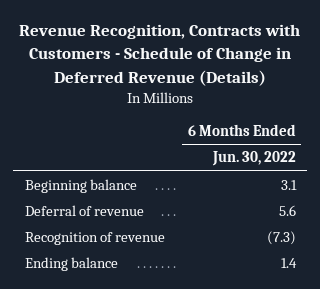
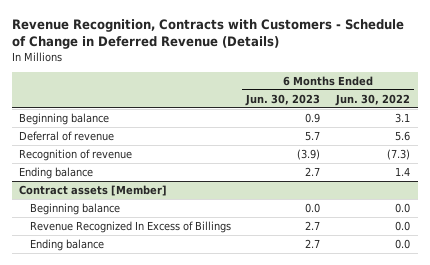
none -> [245,93,321,106] Jun. 30, 2023
none -> [19,185,168,197] Contract assets [Member]
none -> [29,203,120,216] Beginning balance
none -> [29,221,231,234] Revenue Recognized In Excess of Billings
none -> [29,239,104,252] Ending balance

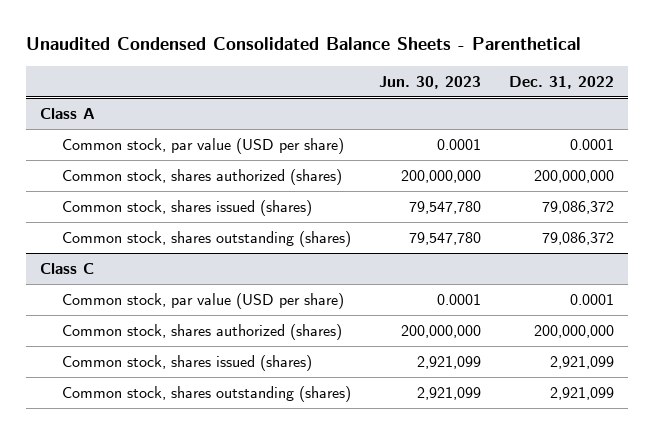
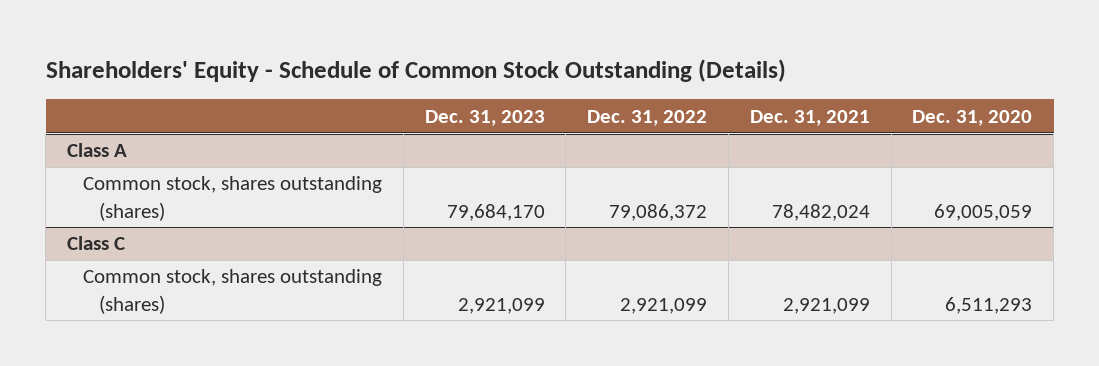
[26,37,582,51] Unaudited Condensed Consolidated Balance Sheets - Parenthetical -> [45,59,786,83] Shareholders' Equity - Schedule of Common Stock Outstanding (Details)
[379,75,482,89] Jun. 30, 2023 -> none
none -> [424,109,545,126] Dec. 31, 2023
none -> [749,109,870,126] Dec. 31, 2021
none -> [912,109,1033,126] Dec. 31, 2020
[62,137,345,154] Common stock, par value (USD per share) -> none
[62,168,343,185] Common stock, shares authorized (shares) -> none
[62,199,313,216] Common stock, shares issued (shares) -> none
[62,292,345,309] Common stock, par value (USD per share) -> none
[62,323,343,340] Common stock, shares authorized (shares) -> none
[62,354,313,371] Common stock, shares issued (shares) -> none

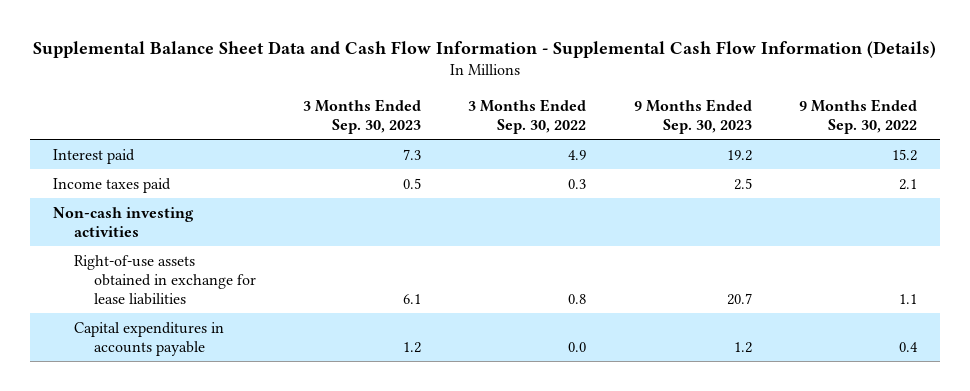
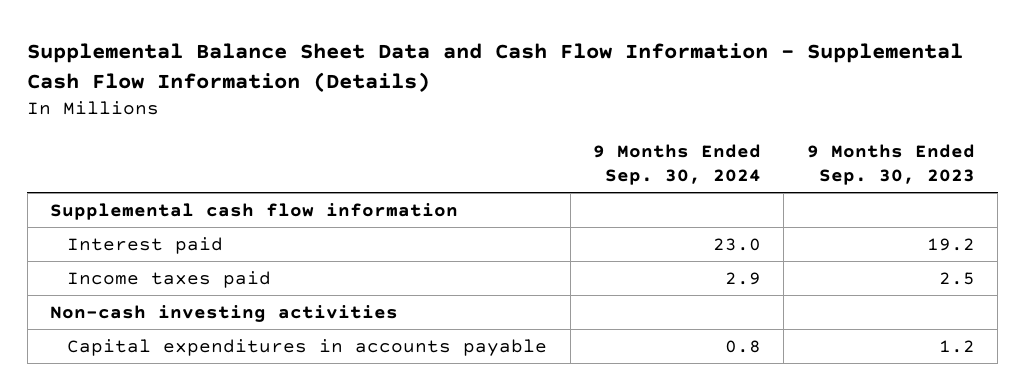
[303,98,422,134] 3 Months Ended Sep. 30, 2023 -> none
[468,98,587,134] 3 Months Ended Sep. 30, 2022 -> none
[798,98,917,134] 9 Months Ended Sep. 30, 2022 -> none
none -> [593,144,762,185] 9 Months Ended Sep. 30, 2024
none -> [49,203,458,221] Supplemental cash flow information
[73,254,257,305] Right-of-use assets obtained in exchange for lease liabilities -> none

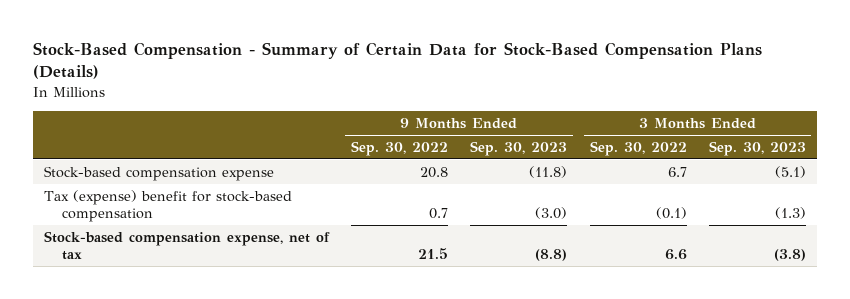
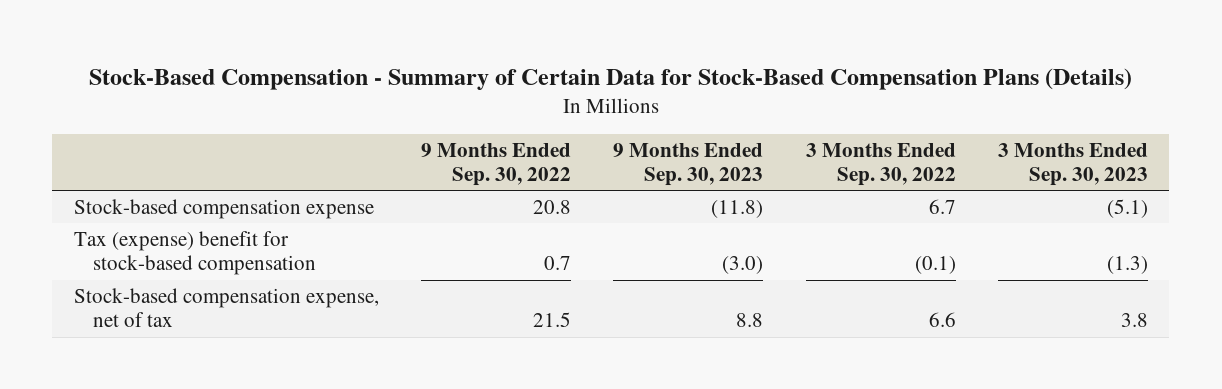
[535,248,568,261] (8.8) -> [736,313,764,328] 8.8
[773,248,806,261] (3.8) -> [1121,313,1149,328] 3.8

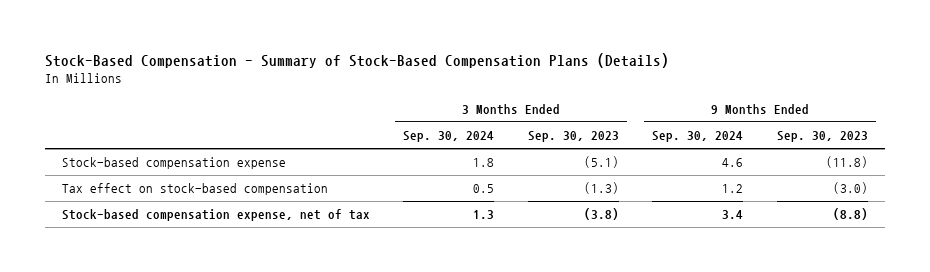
[88,67,1132,90] Stock-Based Compensation - Summary of Certain Data for Stock-Based Compensation Plans (Details) -> [44,53,669,69] Stock-Based Compensation - Summary of Stock-Based Compensation Plans (Details)
[421,142,572,187] 9 Months Ended Sep. 30, 2022 -> none
[805,142,956,187] 3 Months Ended Sep. 30, 2022 -> none
none -> [403,131,495,143] Sep. 30, 2024
none -> [652,131,744,143] Sep. 30, 2024
[73,231,317,276] Tax (expense) benefit for stock-based compensation -> [61,183,328,196] Tax effect on stock-based compensation
[736,313,764,328] 8.8 -> [833,208,869,221] (8.8)
[1121,313,1149,328] 3.8 -> [583,208,619,221] (3.8)

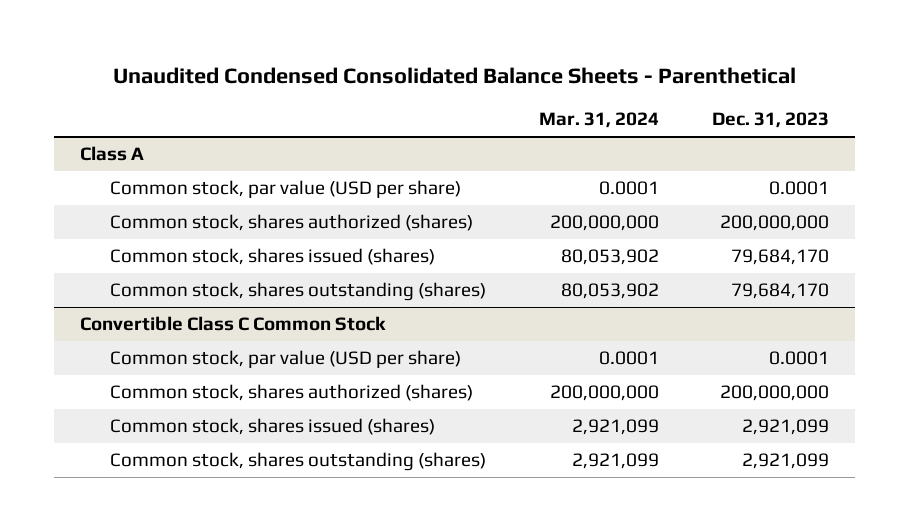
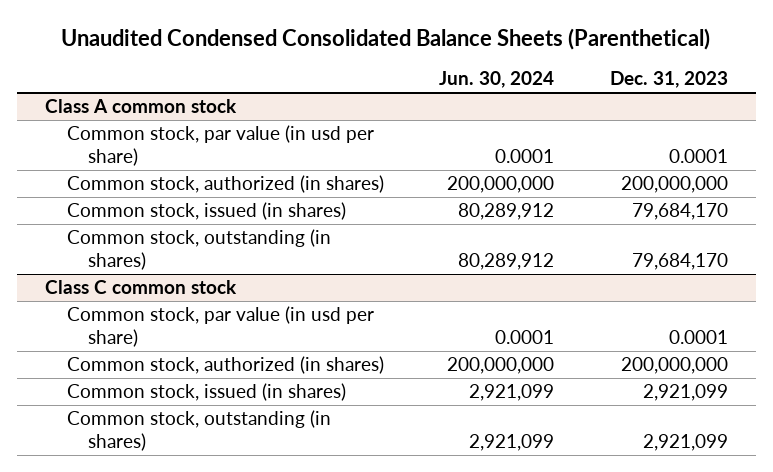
[112,67,796,85] Unaudited Condensed Consolidated Balance Sheets - Parenthetical -> [61,28,711,51] Unaudited Condensed Consolidated Balance Sheets (Parenthetical)
[538,112,659,129] Mar. 31, 2024 -> none
none -> [439,71,555,89] Jun. 30, 2024
[80,146,145,162] Class A -> [45,99,238,114] Class A common stock
[109,180,461,199] Common stock, par value (USD per share) -> [66,125,374,167] Common stock, par value (in usd per share)
[109,214,473,232] Common stock, shares authorized (shares) -> [66,175,384,194] Common stock, authorized (in shares)
[109,248,435,266] Common stock, shares issued (shares) -> [66,202,346,221] Common stock, issued (in shares)
[109,282,486,302] Common stock, shares outstanding (shares) -> [66,229,331,271] Common stock, outstanding (in shares)
[80,316,387,332] Convertible Class C Common Stock -> [45,280,238,295] Class C common stock
[109,350,461,369] Common stock, par value (USD per share) -> [66,306,374,348] Common stock, par value (in usd per share)
[109,384,473,402] Common stock, shares authorized (shares) -> [66,356,384,375] Common stock, authorized (in shares)
[109,418,435,436] Common stock, shares issued (shares) -> [66,383,346,402] Common stock, issued (in shares)
[109,452,486,472] Common stock, shares outstanding (shares) -> [66,410,331,452] Common stock, outstanding (in shares)

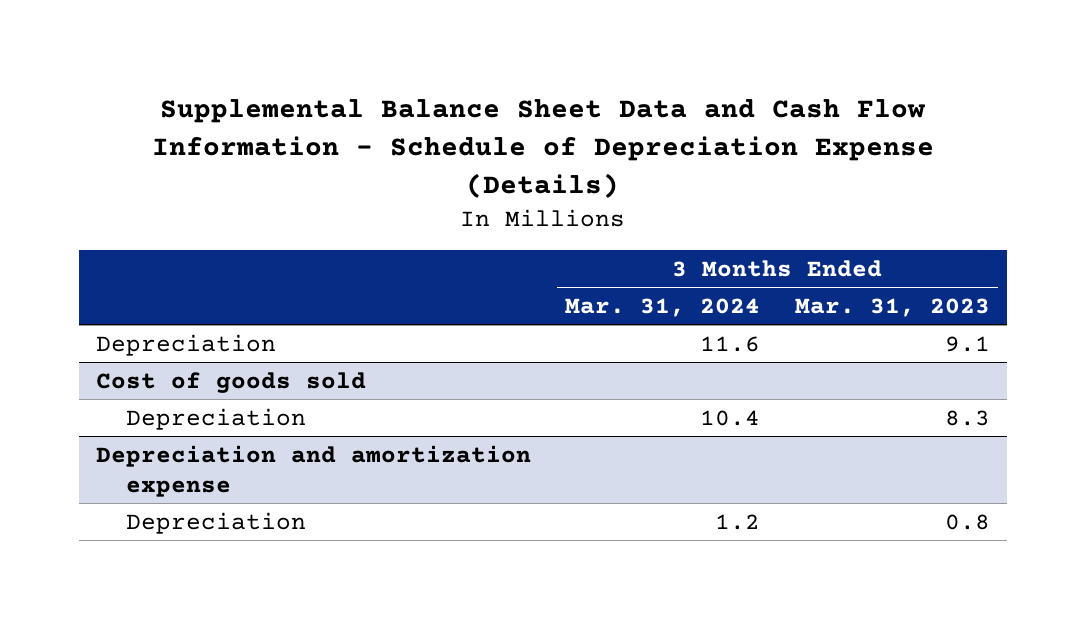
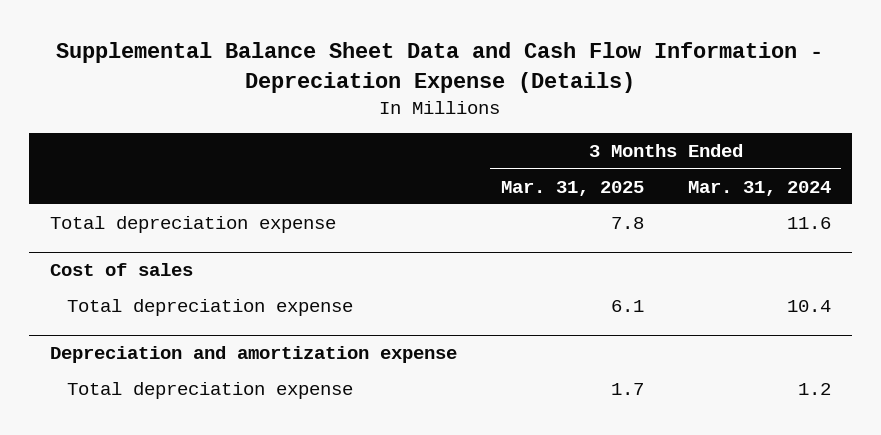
[151,98,934,198] Supplemental Balance Sheet Data and Cash Flow Information - Schedule of Depreciation Expense (Details) -> [56,42,824,94] Supplemental Balance Sheet Data and Cash Flow Information - Depreciation Expense (Details)
[794,297,990,317] Mar. 31, 2023 -> none
none -> [500,180,644,196] Mar. 31, 2025
[95,333,276,356] Depreciation -> [50,215,337,233] Total depreciation expense
[95,371,366,393] Cost of goods sold -> [50,263,194,277] Cost of sales
[125,407,306,430] Depreciation -> [67,298,354,316] Total depreciation expense
[125,511,306,534] Depreciation -> [67,381,354,399] Total depreciation expense

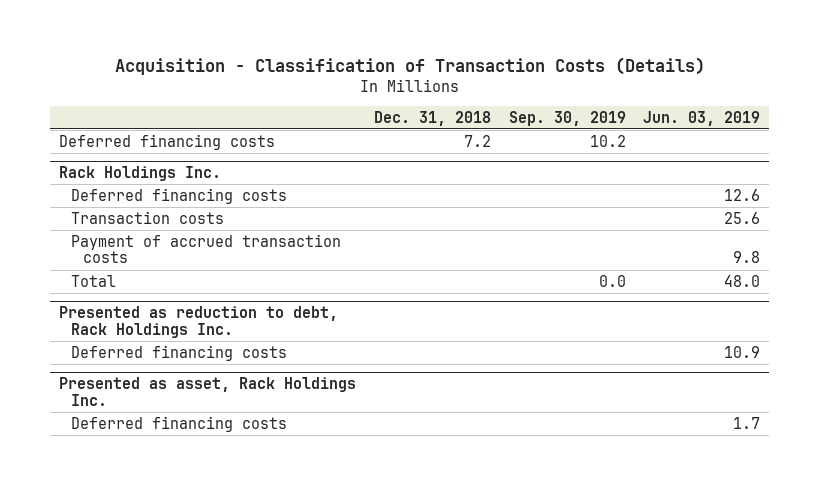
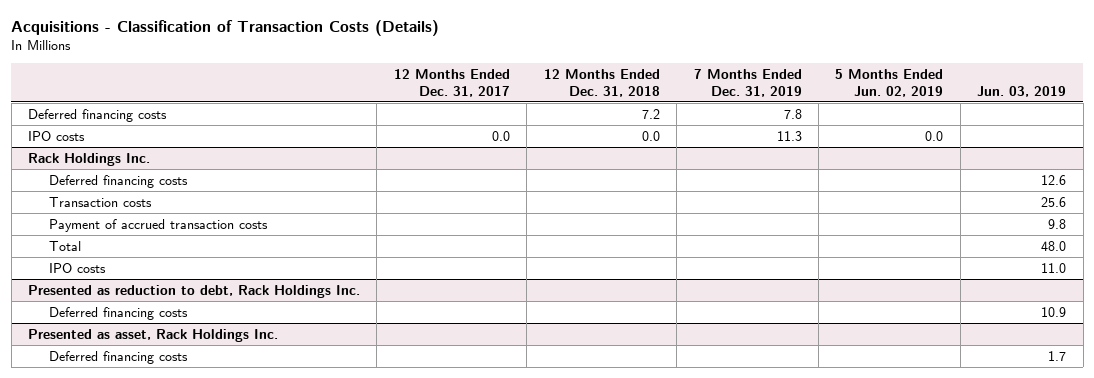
[114,57,705,76] Acquisition - Classification of Transaction Costs (Details) -> [11,19,440,36] Acquisitions - Classification of Transaction Costs (Details)
[373,110,491,126] Dec. 31, 2018 -> none
[508,110,626,126] Sep. 30, 2019 -> none
none -> [393,69,510,97] 12 Months Ended Dec. 31, 2017
none -> [543,69,660,97] 12 Months Ended Dec. 31, 2018
none -> [693,69,802,97] 7 Months Ended Dec. 31, 2019
none -> [835,69,944,97] 5 Months Ended Jun. 02, 2019
none -> [28,130,86,141] IPO costs
none -> [48,262,106,273] IPO costs

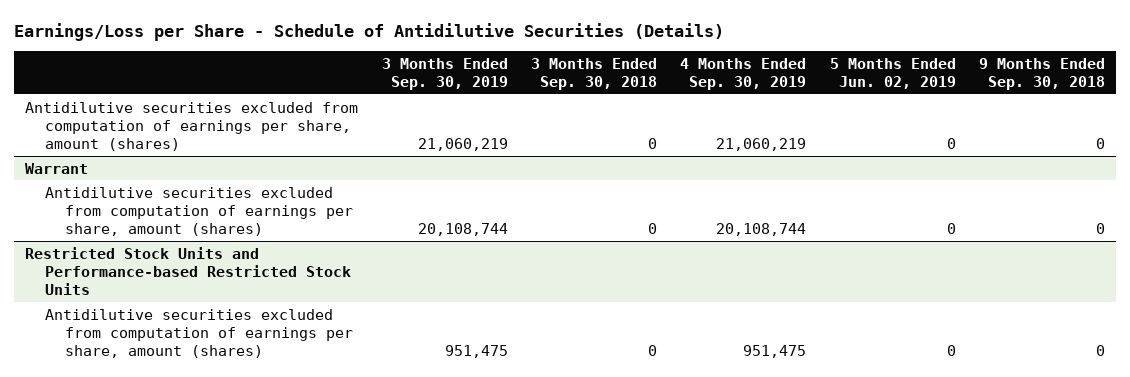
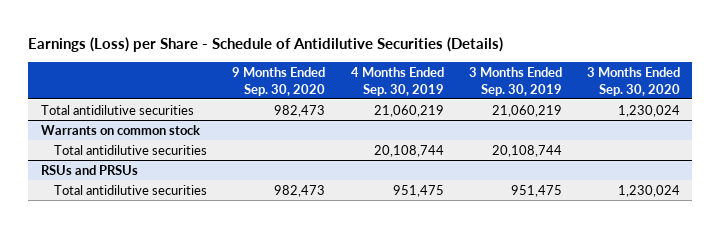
[13,22,724,41] Earnings/Loss per Share - Schedule of Antidilutive Securities (Details) -> [28,36,504,52] Earnings (Loss) per Share - Schedule of Antidilutive Securities (Details)
[530,57,657,90] 3 Months Ended Sep. 30, 2018 -> none
[829,57,956,89] 5 Months Ended Jun. 02, 2019 -> none
[978,57,1105,90] 9 Months Ended Sep. 30, 2018 -> none
none -> [232,66,326,96] 9 Months Ended Sep. 30, 2020
none -> [586,66,680,96] 3 Months Ended Sep. 30, 2020
[25,101,359,151] Antidilutive securities excluded from computation of earnings per share, amount (shares) -> [40,104,194,115] Total antidilutive securities
[25,162,89,174] Warrant -> [40,124,200,135] Warrants on common stock
[45,186,354,236] Antidilutive securities excluded from computation of earnings per share, amount (shares) -> [54,144,208,155] Total antidilutive securities
[25,246,352,295] Restricted Stock Units and Performance-based Restricted Stock Units -> [40,164,138,175] RSUs and PRSUs
[45,308,354,358] Antidilutive securities excluded from computation of earnings per share, amount (shares) -> [54,184,208,195] Total antidilutive securities

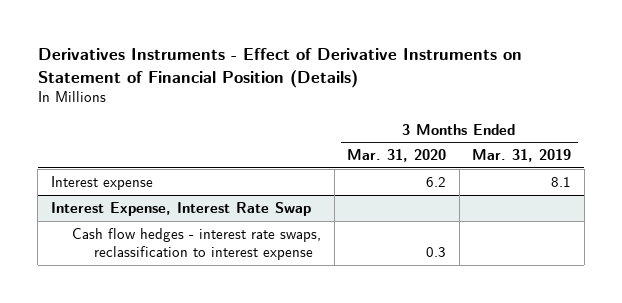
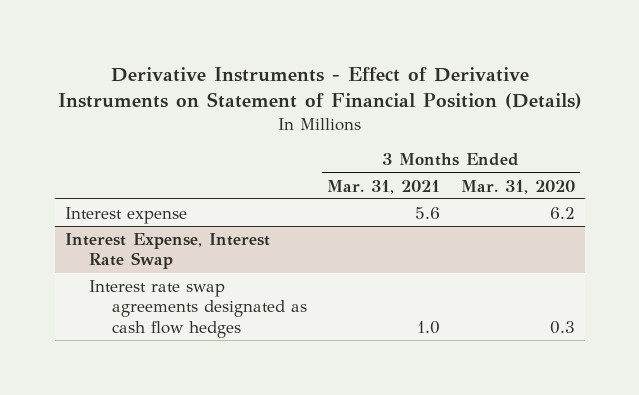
[37,48,522,88] Derivatives Instruments - Effect of Derivative Instruments on Statement of Financial Position (Details) -> [57,66,582,109] Derivative Instruments - Effect of Derivative Instruments on Statement of Financial Position (Details)
[472,149,572,163] Mar. 31, 2019 -> none
none -> [327,179,441,194] Mar. 31, 2021
[72,227,322,261] Cash flow hedges - interest rate swaps, reclassification to interest expense -> [88,279,308,338] Interest rate swap agreements designated as cash flow hedges

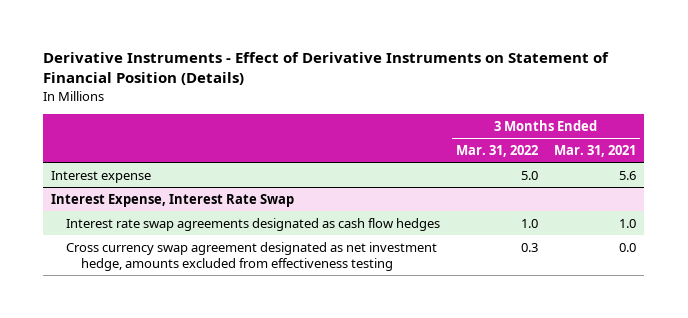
[460,179,575,194] Mar. 31, 2020 -> none
none -> [456,144,539,157] Mar. 31, 2022
none -> [66,241,438,271] Cross currency swap agreement designated as net investment hedge, amounts excluded from effectiveness testing

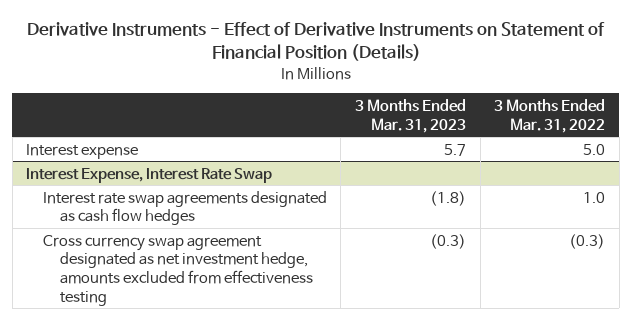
[554,144,637,157] Mar. 31, 2021 -> none
none -> [355,98,467,133] 3 Months Ended Mar. 31, 2023
[521,242,539,252] 0.3 -> [569,233,606,249] (0.3)

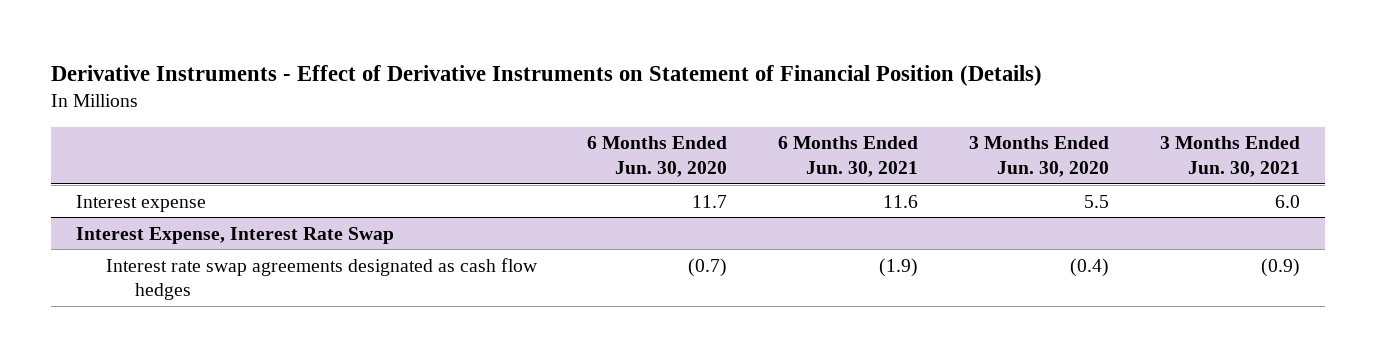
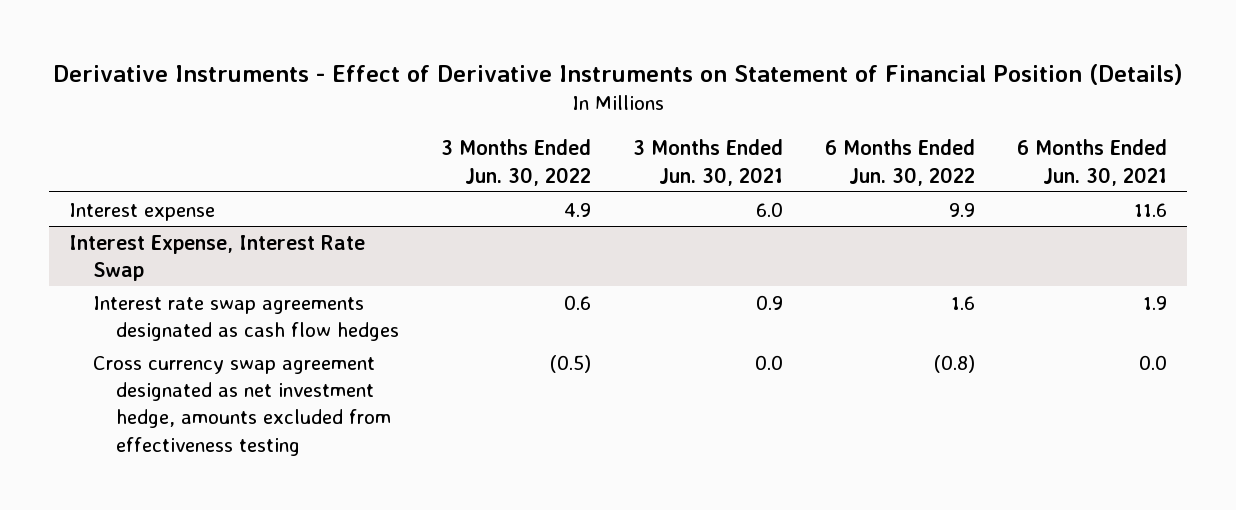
[587,136,728,177] 6 Months Ended Jun. 30, 2020 -> none
[968,136,1109,177] 3 Months Ended Jun. 30, 2020 -> none
none -> [441,139,592,186] 3 Months Ended Jun. 30, 2022
none -> [824,139,975,186] 6 Months Ended Jun. 30, 2022
[879,257,919,277] (1.9) -> [1142,295,1167,310] 1.9
[1260,257,1300,277] (0.9) -> [755,294,783,310] 0.9
none -> [92,355,392,456] Cross currency swap agreement designated as net investment hedge, amounts excluded from effectiveness testing

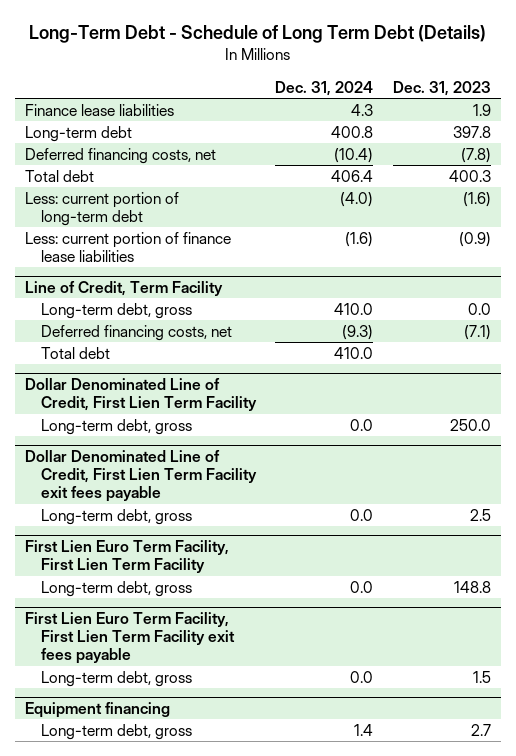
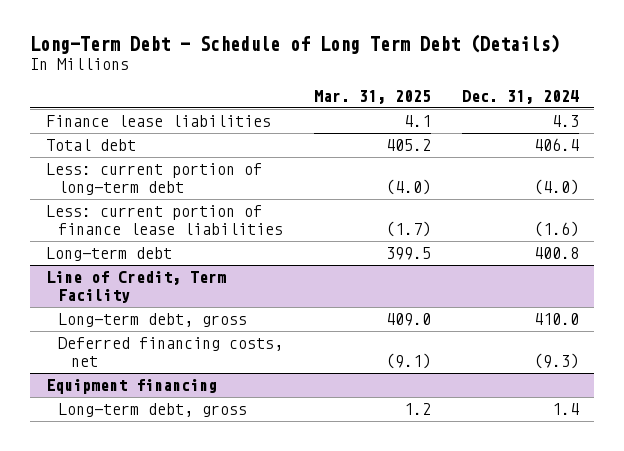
[392,80,491,96] Dec. 31, 2023 -> none
none -> [314,89,432,104] Mar. 31, 2025
[25,147,217,164] Deferred financing costs, net -> none
[25,125,133,142] Long-term debt -> [45,247,172,262] Long-term debt
[40,346,110,359] Total debt -> none
[25,377,257,412] Dollar Denominated Line of Credit, First Lien Term Facility -> none
[40,418,192,435] Long-term debt, gross -> none
[25,449,257,503] Dollar Denominated Line of Credit, First Lien Term Facility exit fees payable -> none
[40,508,192,525] Long-term debt, gross -> none
[25,539,230,574] First Lien Euro Term Facility, First Lien Term Facility -> none
[40,580,192,597] Long-term debt, gross -> none
[25,611,235,665] First Lien Euro Term Facility, First Lien Term Facility exit fees payable -> none
[40,670,192,687] Long-term debt, gross -> none

